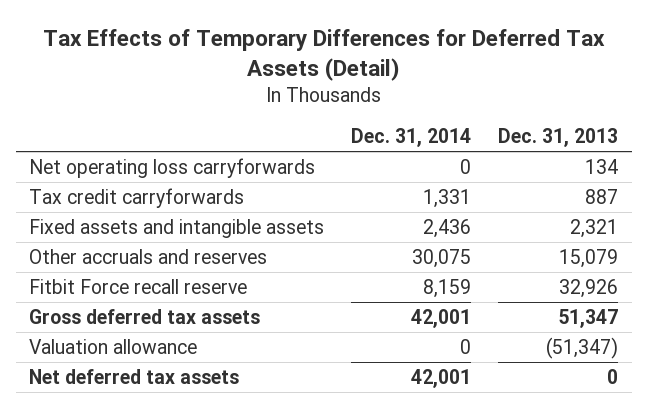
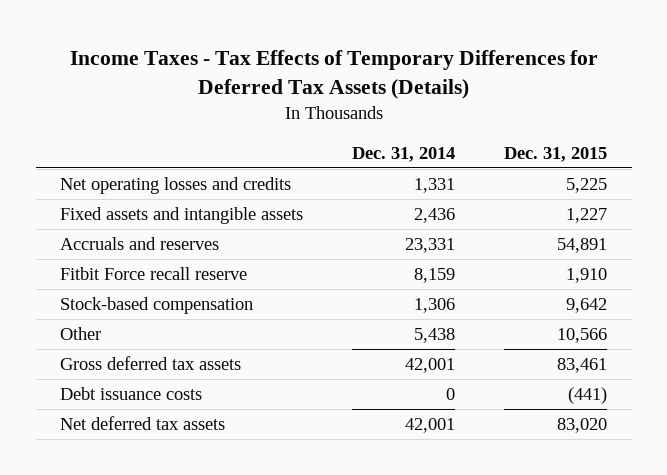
[42,28,605,82] Tax Effects of Temporary Differences for Deferred Tax Assets (Detail) -> [69,49,598,99] Income Taxes - Tax Effects of Temporary Differences for Deferred Tax Assets (Details)
[498,128,619,148] Dec. 31, 2013 -> none
none -> [504,147,608,163] Dec. 31, 2015
[29,187,245,208] Tax credit carryforwards -> none
[29,157,316,178] Net operating loss carryforwards -> [60,177,292,195] Net operating losses and credits
[460,158,472,174] 0 -> [414,178,456,194] 1,331
[29,248,268,264] Other accruals and reserves -> [60,237,220,251] Accruals and reserves
[412,248,472,268] 30,075 -> [405,238,456,254] 23,331
none -> [60,297,254,315] Stock-based compensation
none -> [60,327,102,341] Other
[29,338,198,354] Valuation allowance -> [60,387,203,401] Debt issuance costs

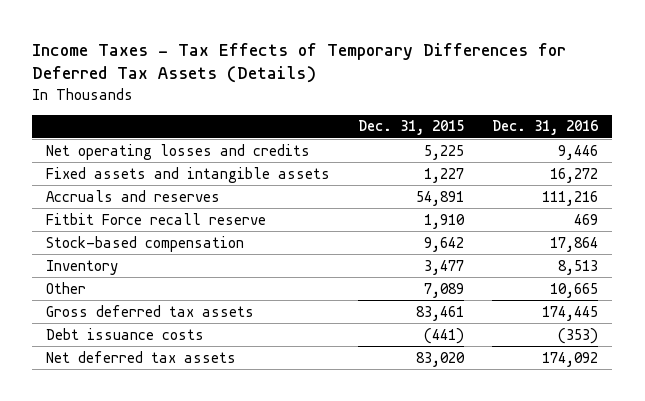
[352,147,456,163] Dec. 31, 2014 -> none
none -> [492,120,599,136] Dec. 31, 2016
none -> [46,259,119,275] Inventory
[557,328,608,344] 10,566 -> [424,282,465,298] 7,089

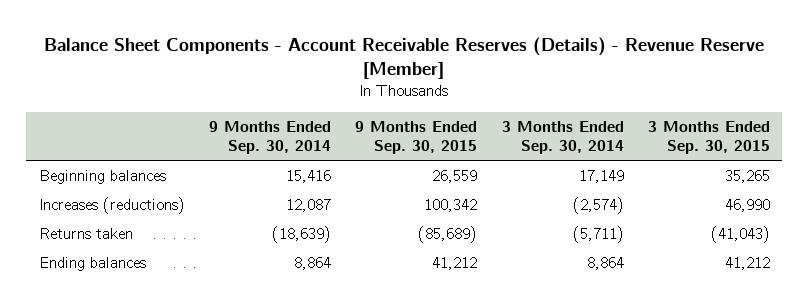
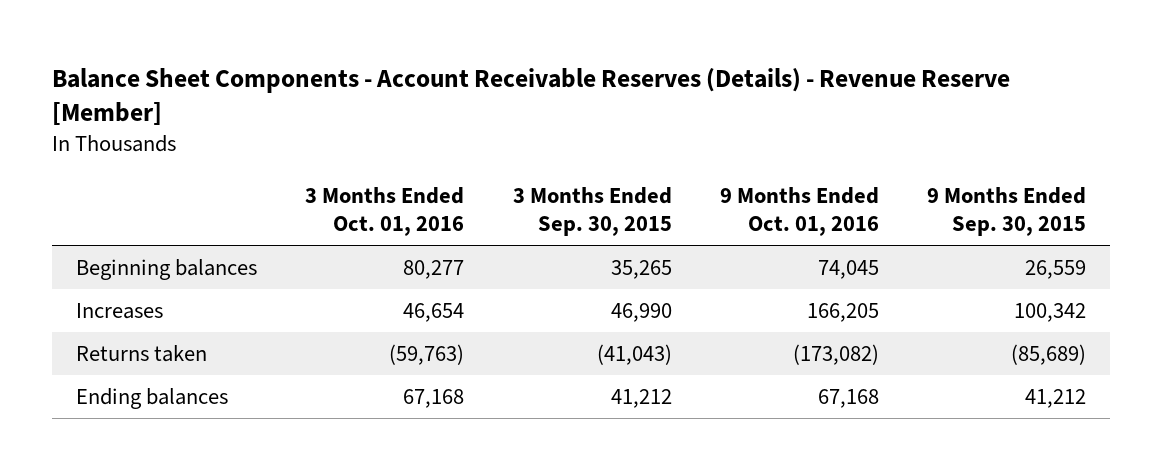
[208,120,331,155] 9 Months Ended Sep. 30, 2014 -> none
[501,120,624,155] 3 Months Ended Sep. 30, 2014 -> none
none -> [305,186,465,236] 3 Months Ended Oct. 01, 2016
none -> [719,186,879,236] 9 Months Ended Oct. 01, 2016
[38,197,185,215] Increases (reductions) -> [76,303,164,320] Increases

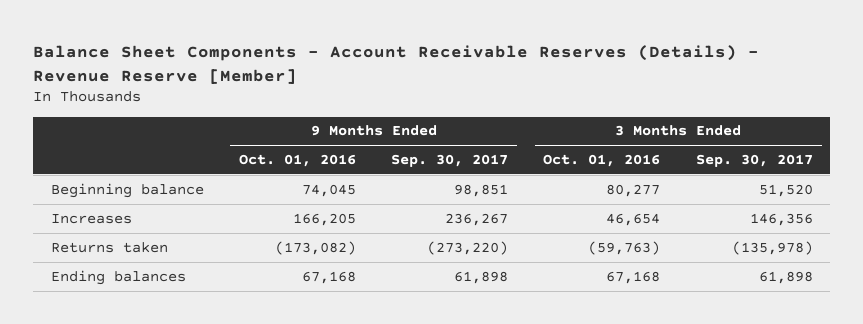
[512,186,672,236] 3 Months Ended Sep. 30, 2015 -> none
[927,186,1087,236] 9 Months Ended Sep. 30, 2015 -> none
none -> [391,154,509,168] Sep. 30, 2017
none -> [695,154,813,168] Sep. 30, 2017
[76,259,258,281] Beginning balances -> [50,182,204,198] Beginning balance

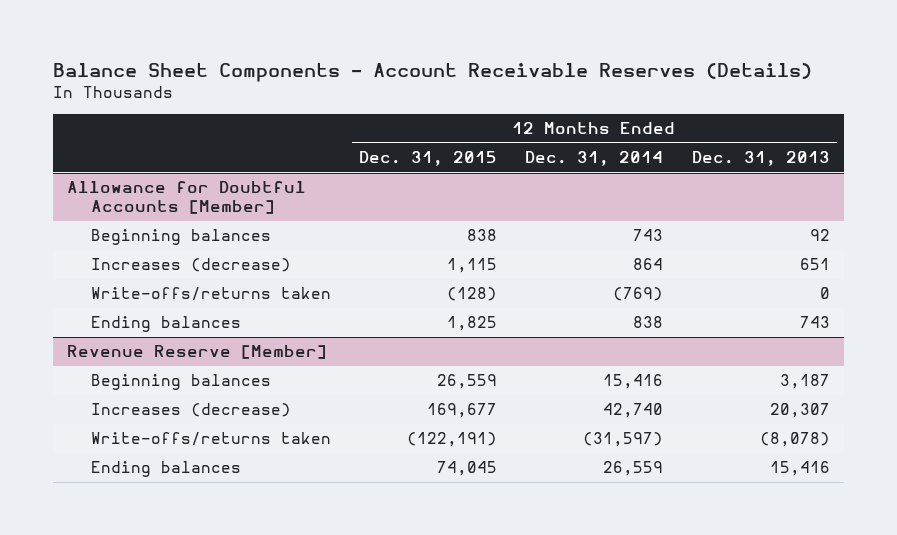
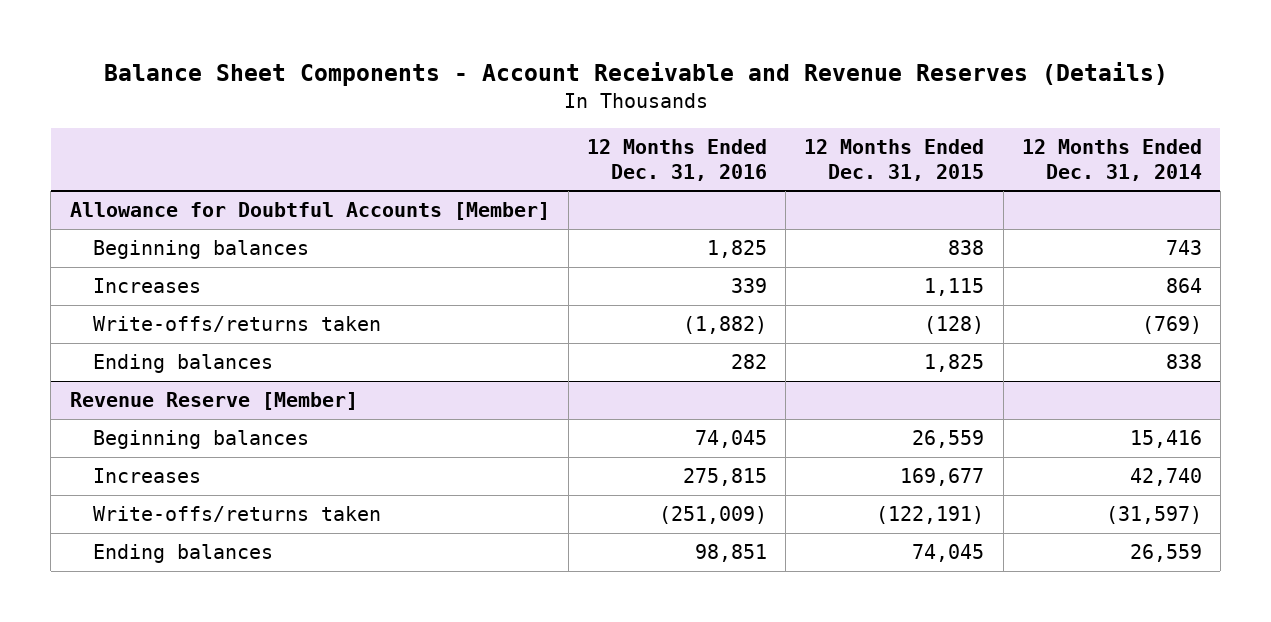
[53,63,813,83] Balance Sheet Components - Account Receivable Reserves (Details) -> [103,62,1168,87] Balance Sheet Components - Account Receivable and Revenue Reserves (Details)
[691,151,830,167] Dec. 31, 2013 -> none
none -> [586,138,767,181] 12 Months Ended Dec. 31, 2016
[90,258,291,273] Increases (decrease) -> [93,278,202,294] Increases
[90,403,291,418] Increases (decrease) -> [93,468,202,484] Increases

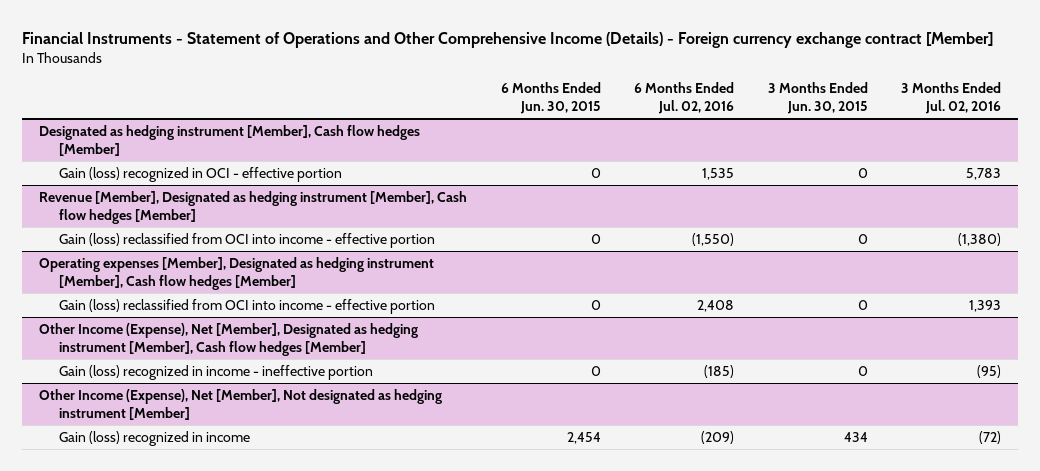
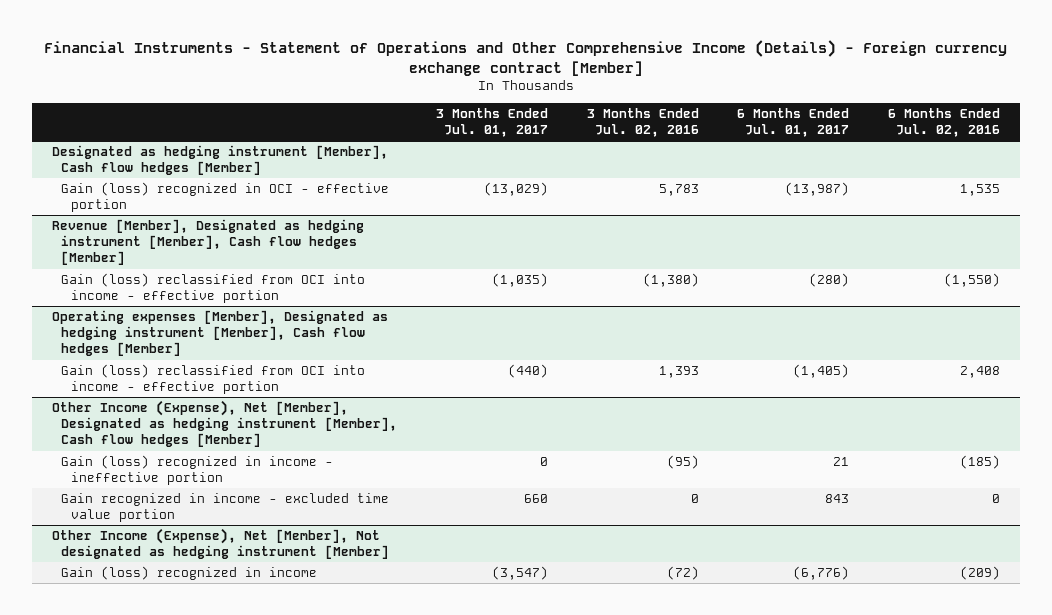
[500,82,601,115] 6 Months Ended Jun. 30, 2015 -> none
[767,82,868,115] 3 Months Ended Jun. 30, 2015 -> none
none -> [435,108,548,138] 3 Months Ended Jul. 01, 2017
none -> [737,108,850,138] 6 Months Ended Jul. 01, 2017
none -> [61,493,390,523] Gain recognized in income - excluded time value portion

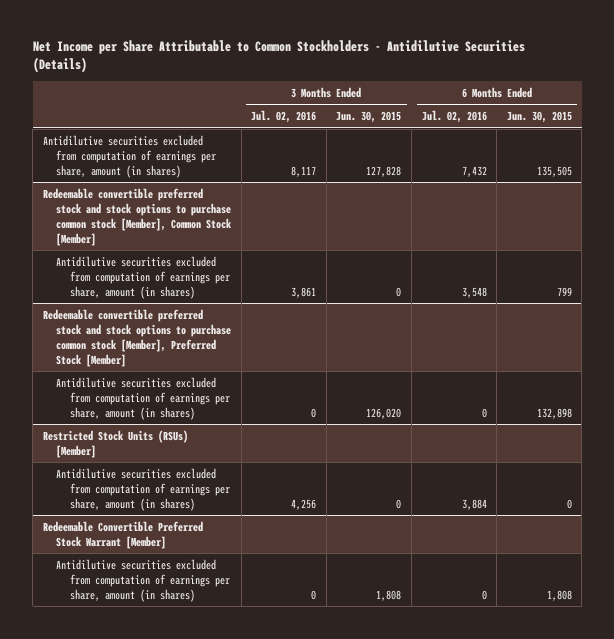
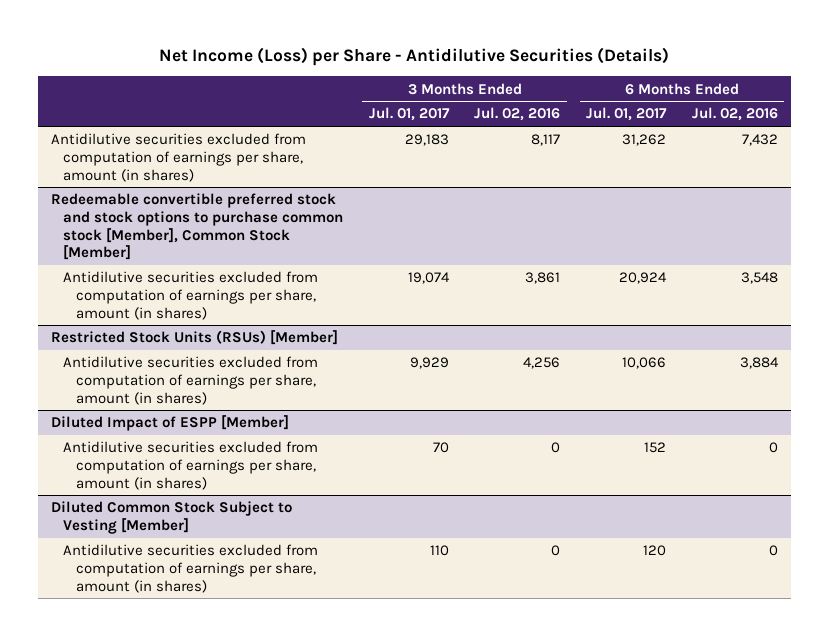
[32,39,525,74] Net Income per Share Attributable to Common Stockholders - Antidilutive Securities (Details) -> [159,47,670,67] Net Income (Loss) per Share - Antidilutive Securities (Details)
[336,110,402,123] Jun. 30, 2015 -> none
[506,110,572,123] Jun. 30, 2015 -> none
none -> [368,107,450,122] Jul. 01, 2017
none -> [586,107,668,122] Jul. 01, 2017
[42,308,232,367] Redeemable convertible preferred stock and stock options to purchase common stock [Member], Preferred Stock [Member] -> none
[56,376,230,420] Antidilutive securities excluded from computation of earnings per share, amount (in shares) -> none
[42,520,203,549] Redeemable Convertible Preferred Stock Warrant [Member] -> none
none -> [50,415,289,432] Diluted Impact of ESPP [Member]
none -> [50,501,292,534] Diluted Common Stock Subject to Vesting [Member]
none -> [63,544,319,593] Antidilutive securities excluded from computation of earnings per share, amount (in shares)

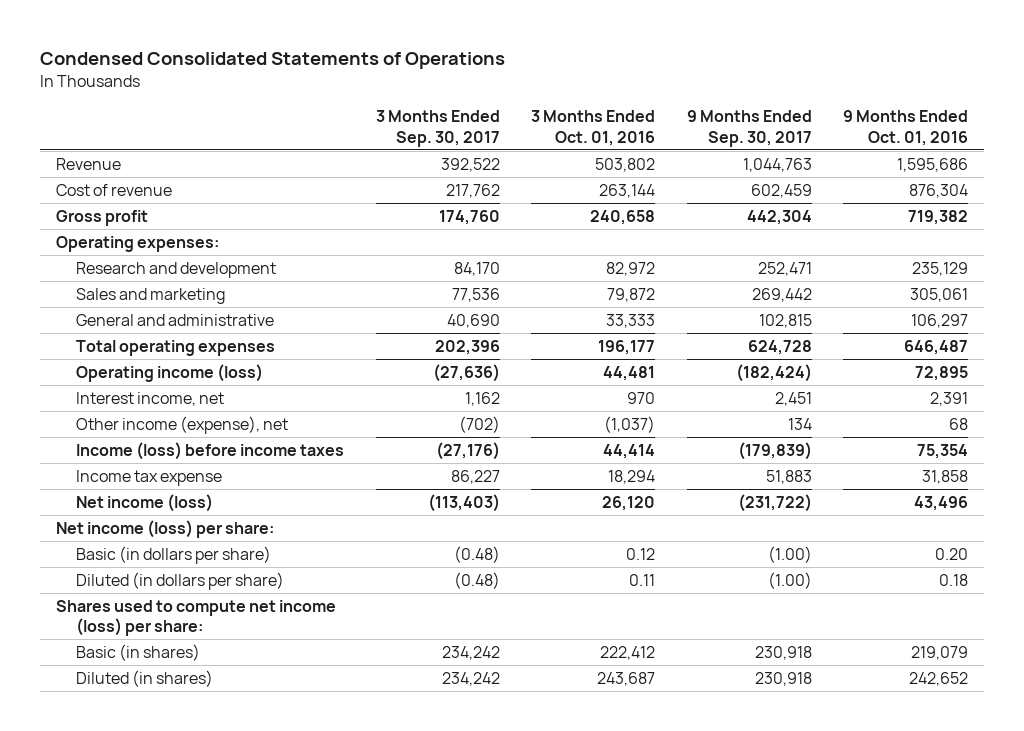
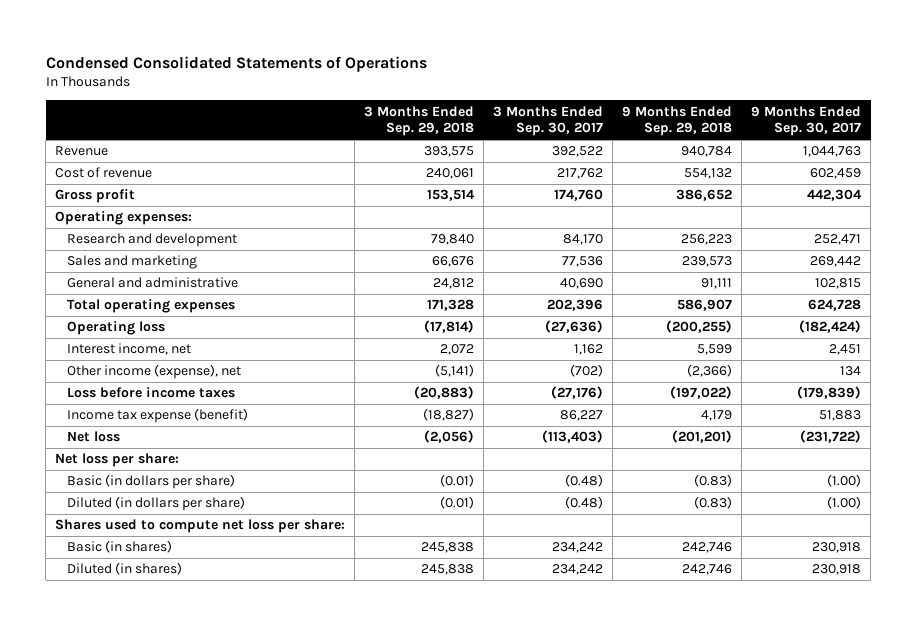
[531,110,656,146] 3 Months Ended Oct. 01, 2016 -> none
[842,110,968,146] 9 Months Ended Oct. 01, 2016 -> none
none -> [364,105,475,137] 3 Months Ended Sep. 29, 2018
none -> [622,105,733,137] 9 Months Ended Sep. 29, 2018
[76,363,264,382] Operating income (loss) -> [66,321,165,336] Operating loss
[76,441,345,460] Income (loss) before income taxes -> [66,387,235,399] Loss before income taxes
[76,469,223,486] Income tax expense -> [66,408,248,424] Income tax expense (benefit)
[76,493,214,512] Net income (loss) -> [66,431,120,443] Net loss
[56,519,275,538] Net income (loss) per share: -> [55,453,180,468] Net loss per share:
[56,599,337,637] Shares used to compute net income (loss) per share: -> [55,519,346,534] Shares used to compute net loss per share:

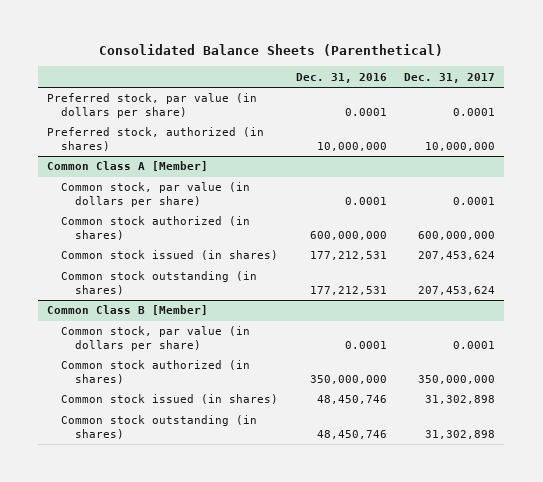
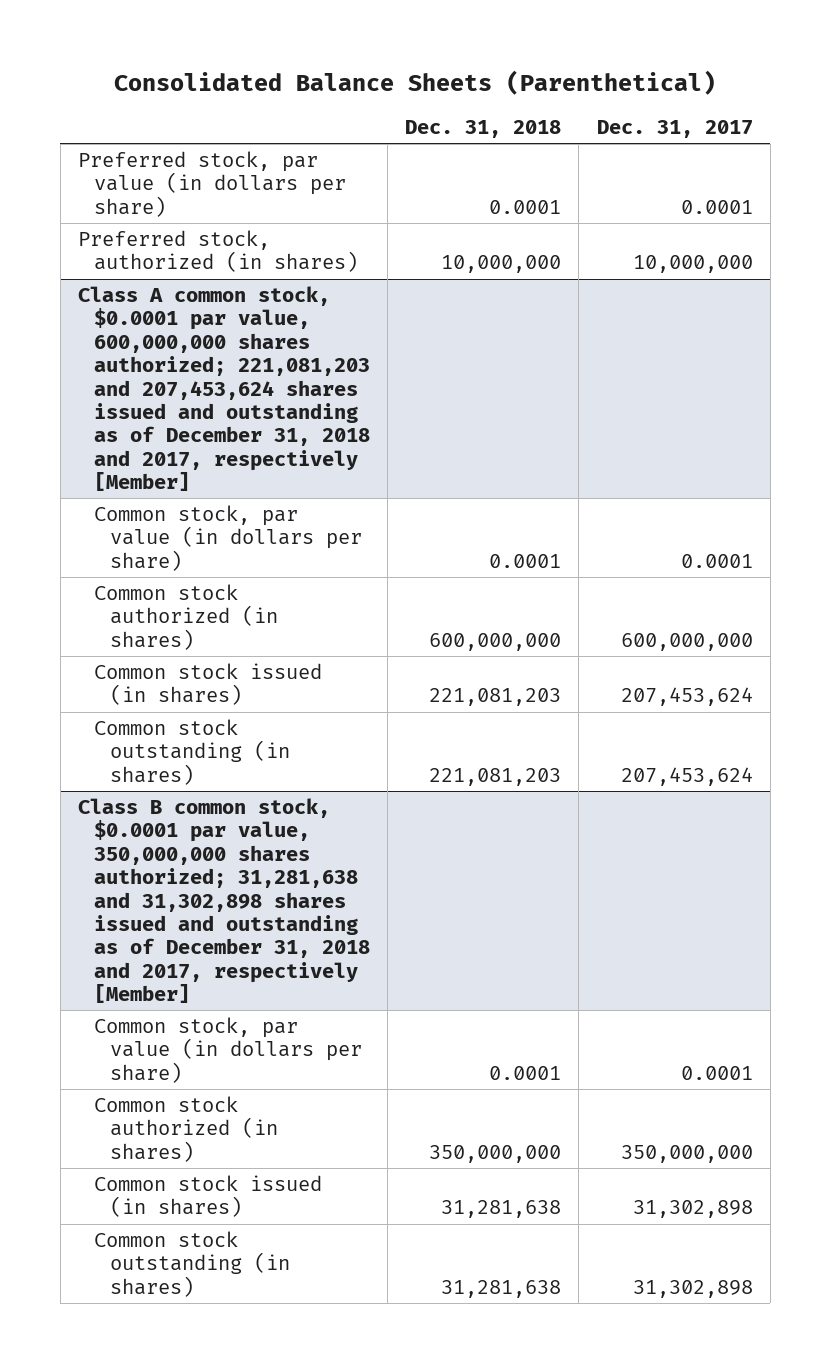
[295,72,387,83] Dec. 31, 2016 -> none
none -> [405,119,562,138] Dec. 31, 2018
[47,161,209,172] Common Class A [Member] -> [77,286,370,492] Class A common stock, $0.0001 par value, 600,000,000 shares authorized; 221,081,203 and 207,453,624 shares issued and outstanding as of December 31, 2018 and 2017, respectively [Member]
[47,305,209,316] Common Class B [Member] -> [77,798,370,1004] Class B common stock, $0.0001 par value, 350,000,000 shares authorized; 31,281,638 and 31,302,898 shares issued and outstanding as of December 31, 2018 and 2017, respectively [Member]

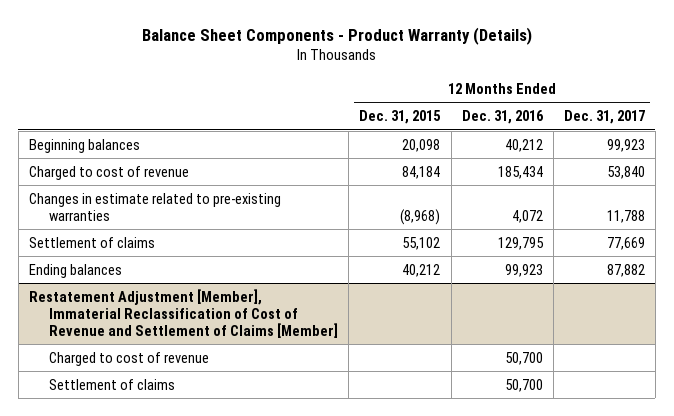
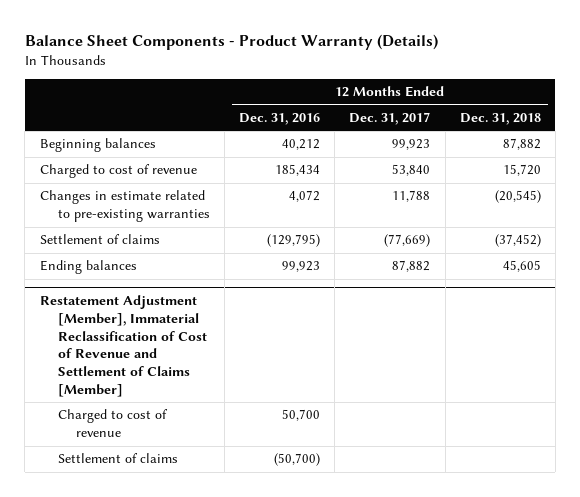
[359,110,442,125] Dec. 31, 2015 -> none
none -> [459,112,541,125] Dec. 31, 2018
[497,236,544,250] 129,795 -> [267,234,321,248] (129,795)
[606,236,645,250] 77,669 -> [384,234,431,248] (77,669)
[504,378,543,392] 50,700 -> [274,453,321,467] (50,700)

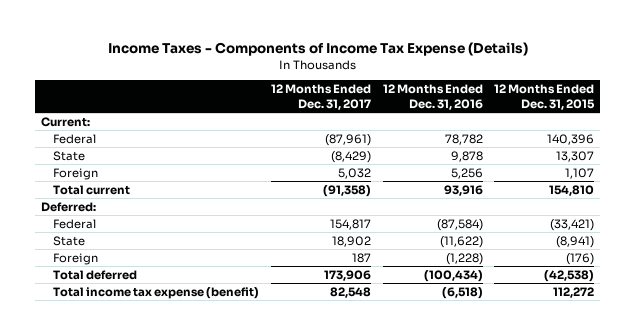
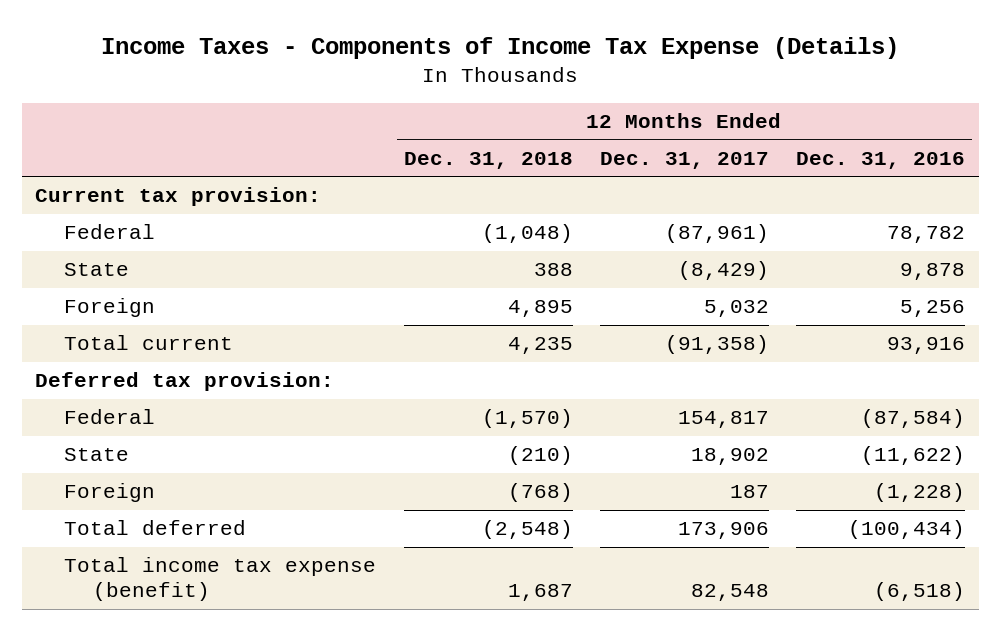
[494,84,596,110] 12 Months Ended Dec. 31, 2015 -> none
none -> [403,151,573,169] Dec. 31, 2018
[41,116,91,127] Current: -> [35,187,322,207] Current tax provision:
[41,201,97,212] Deferred: -> [35,372,335,392] Deferred tax provision:

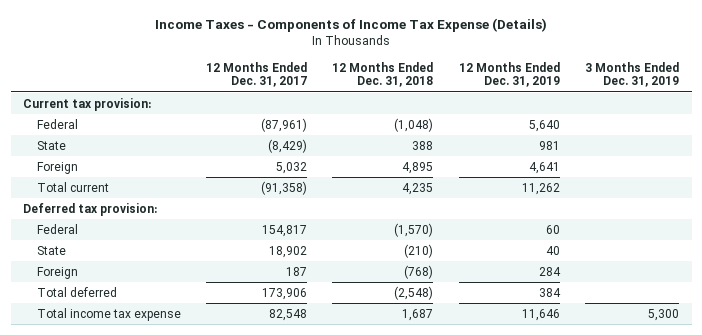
[796,151,966,169] Dec. 31, 2016 -> none
none -> [458,61,560,88] 12 Months Ended Dec. 31, 2019
none -> [585,61,680,88] 3 Months Ended Dec. 31, 2019
[64,557,377,602] Total income tax expense (benefit) -> [36,307,181,321] Total income tax expense

